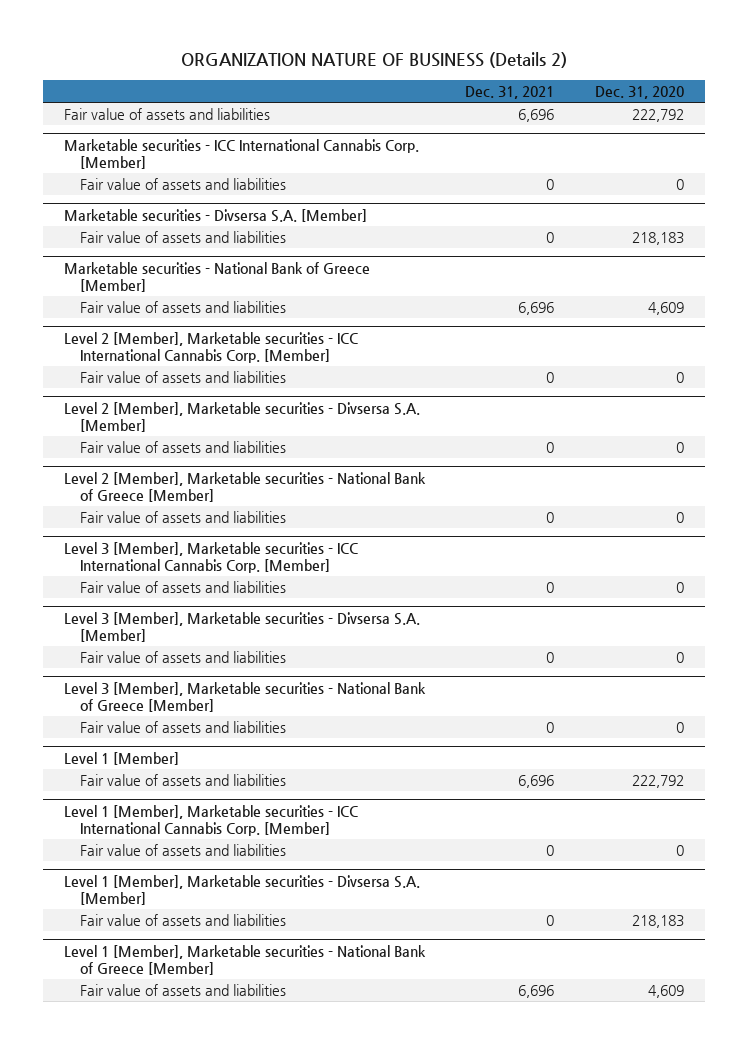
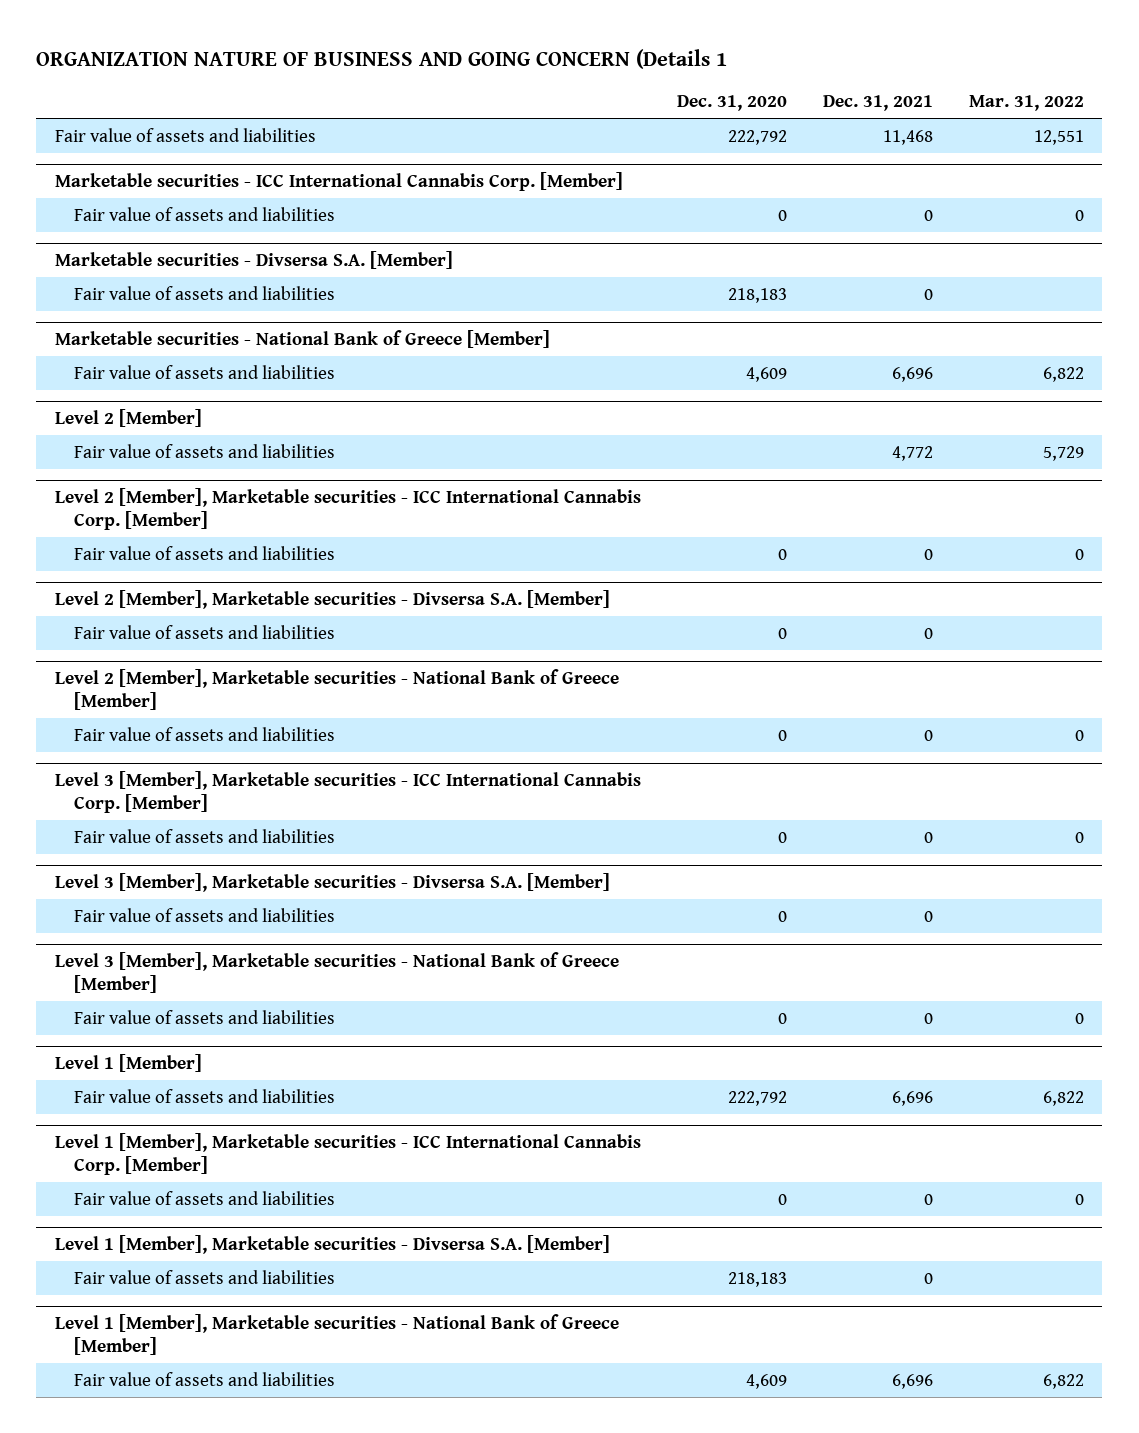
[180,52,567,69] ORGANIZATION NATURE OF BUSINESS (Details 2) -> [36,48,728,69] ORGANIZATION NATURE OF BUSINESS AND GOING CONCERN (Details 1
none -> [969,95,1085,112] Mar. 31, 2022
[518,109,555,123] 6,696 -> [883,129,934,145] 11,468
none -> [54,409,202,428] Level 2 [Member]
none -> [74,443,336,458] Fair value of assets and liabilities

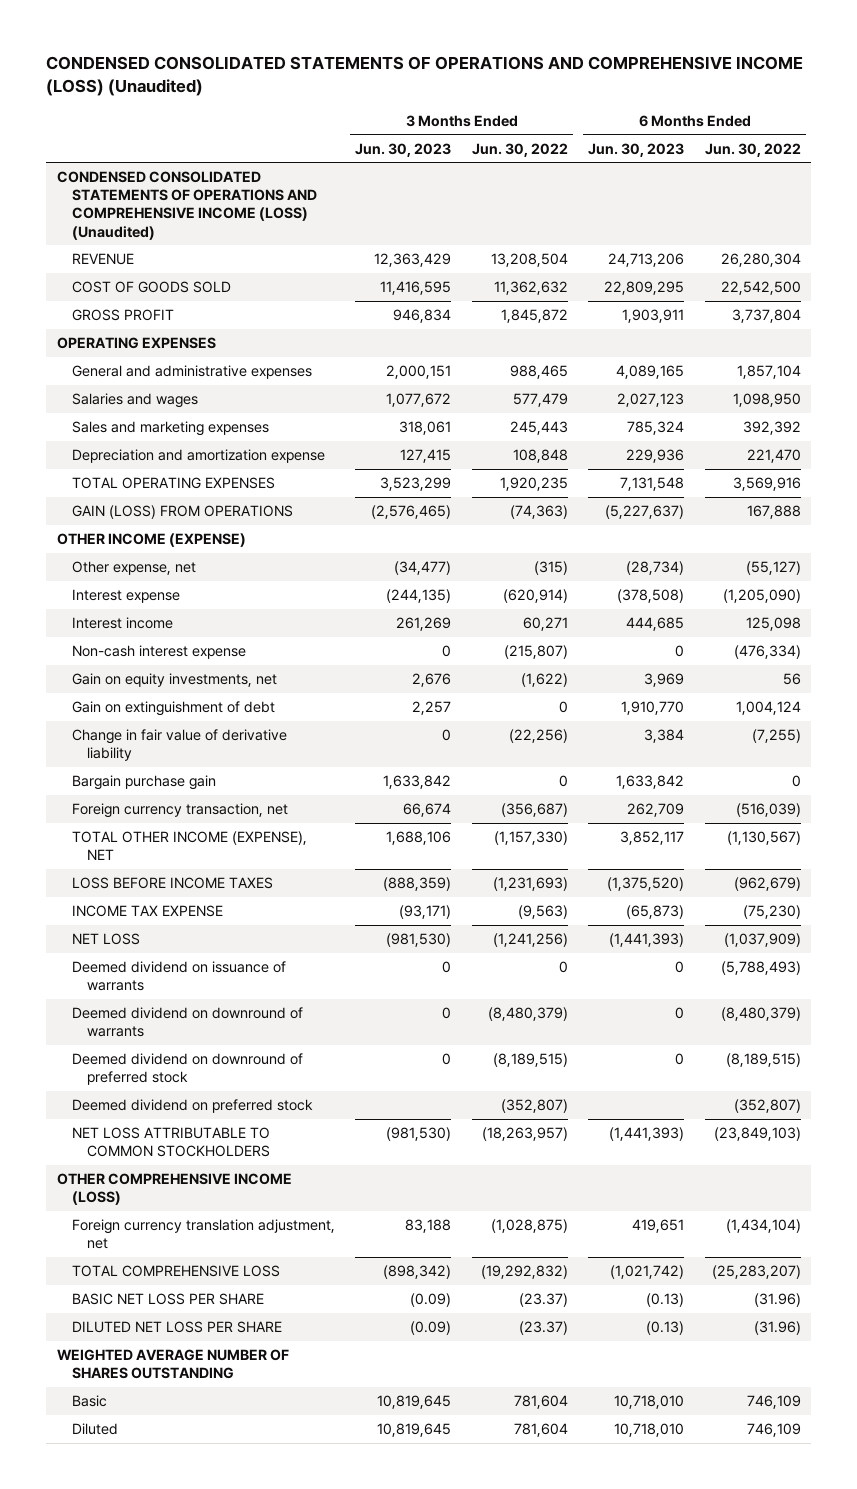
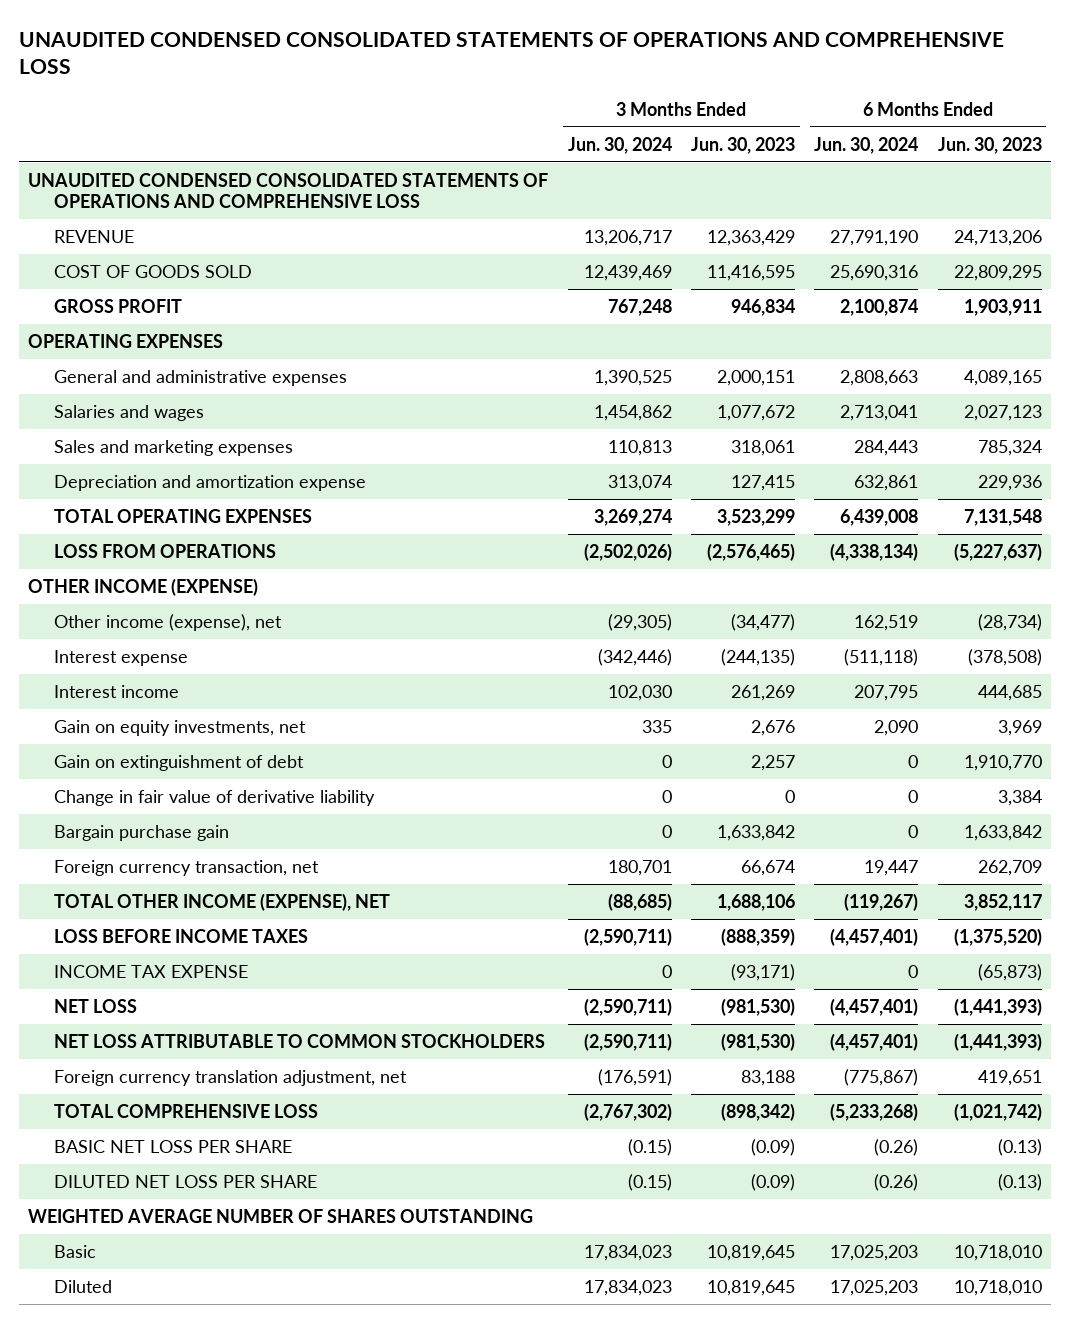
[46,56,804,97] CONDENSED CONSOLIDATED STATEMENTS OF OPERATIONS AND COMPREHENSIVE INCOME (LOSS) (Unaudited) -> [18,31,1004,75] UNAUDITED CONDENSED CONSOLIDATED STATEMENTS OF OPERATIONS AND COMPREHENSIVE LOSS
[471,142,568,157] Jun. 30, 2022 -> none
[704,142,801,157] Jun. 30, 2022 -> none
none -> [567,136,672,154] Jun. 30, 2024
none -> [814,136,919,154] Jun. 30, 2024
[56,171,318,240] CONDENSED CONSOLIDATED STATEMENTS OF OPERATIONS AND COMPREHENSIVE INCOME (LOSS) (Unaudited) -> [28,172,549,208] UNAUDITED CONDENSED CONSOLIDATED STATEMENTS OF OPERATIONS AND COMPREHENSIVE LOSS
[72,505,294,520] GAIN (LOSS) FROM OPERATIONS -> [53,543,276,558] LOSS FROM OPERATIONS
[72,561,197,576] Other expense, net -> [53,613,282,631] Other income (expense), net
[72,645,247,660] Non-cash interest expense -> none
[72,961,287,992] Deemed dividend on issuance of warrants -> none
[72,1007,304,1038] Deemed dividend on downround of warrants -> none
[72,1053,304,1086] Deemed dividend on downround of preferred stock -> none
[72,1099,314,1114] Deemed dividend on preferred stock -> none
[56,1173,292,1206] OTHER COMPREHENSIVE INCOME (LOSS) -> none

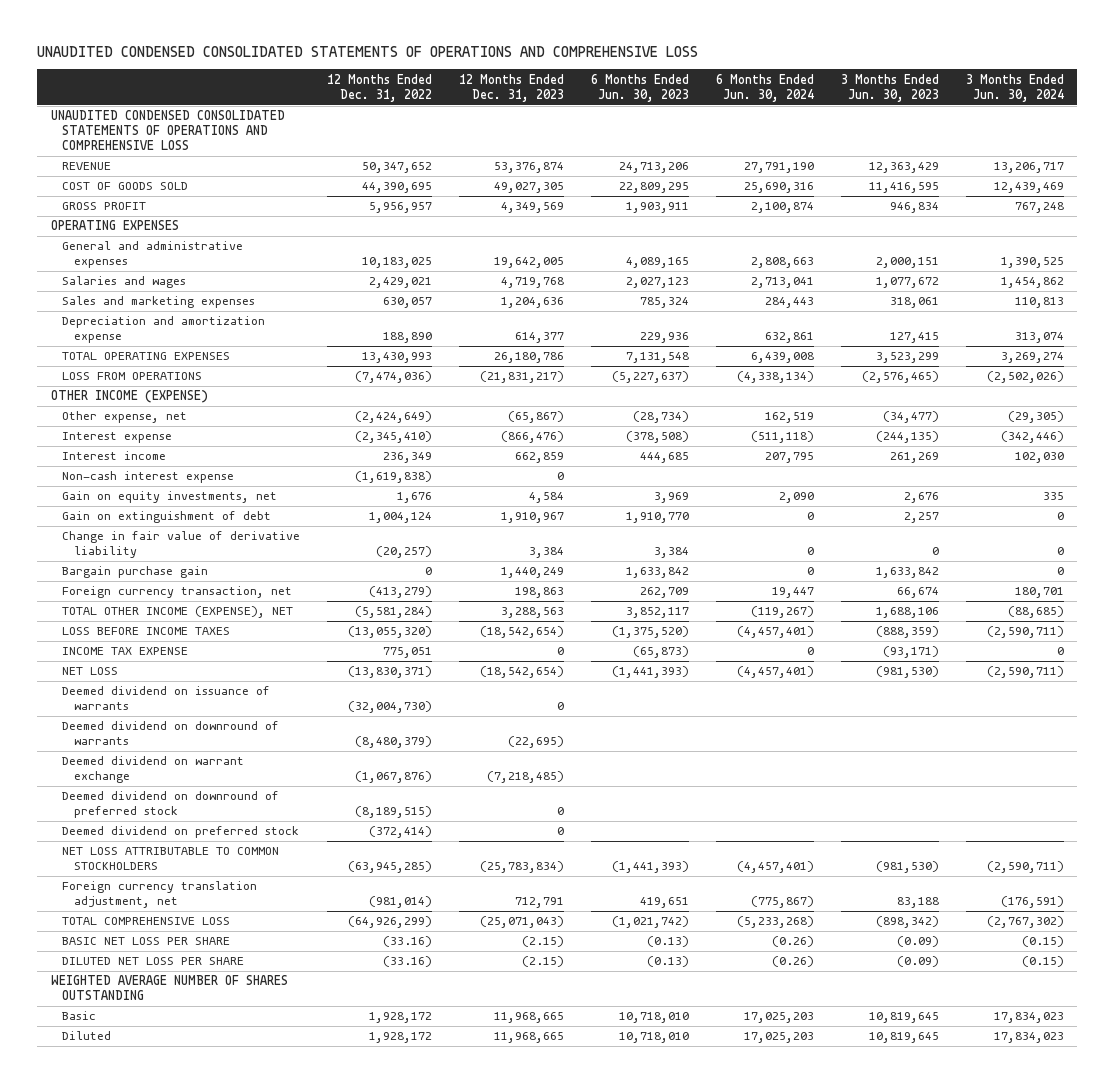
none -> [327,73,433,102] 12 Months Ended Dec. 31, 2022
none -> [459,73,565,102] 12 Months Ended Dec. 31, 2023
[53,613,282,631] Other income (expense), net -> [62,411,188,424] Other expense, net
none -> [62,471,235,484] Non-cash interest expense
none -> [62,686,271,711] Deemed dividend on issuance of warrants
none -> [62,721,280,746] Deemed dividend on downround of warrants
none -> [62,756,245,784] Deemed dividend on warrant exchange
none -> [62,791,280,819] Deemed dividend on downround of preferred stock
none -> [62,826,300,839] Deemed dividend on preferred stock

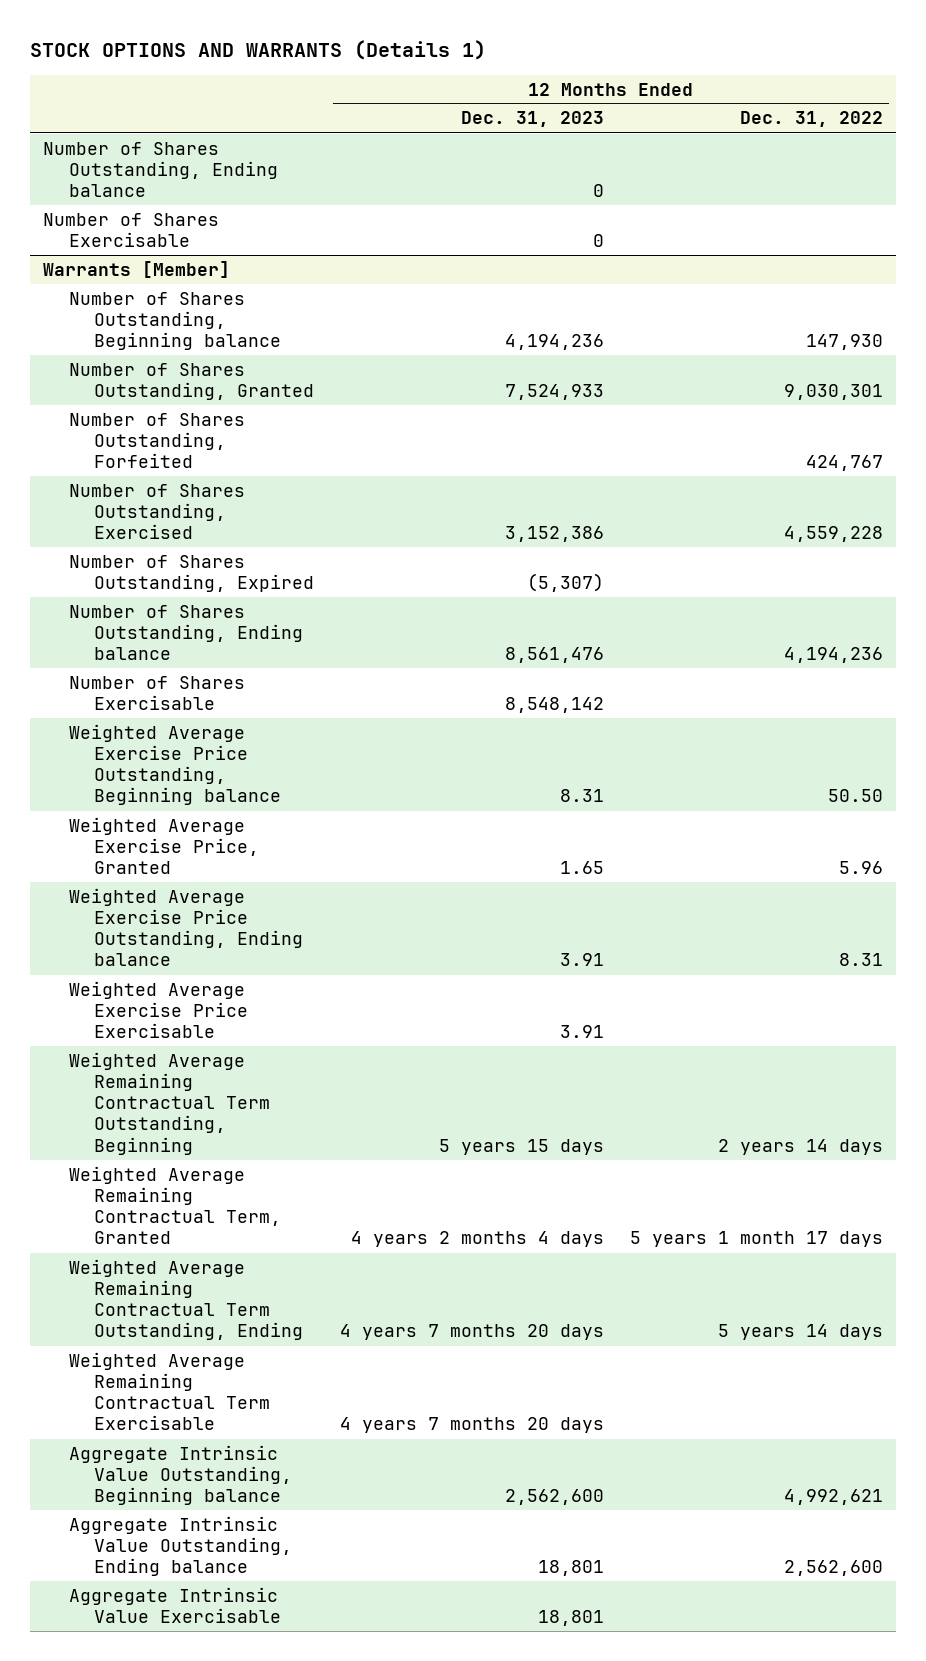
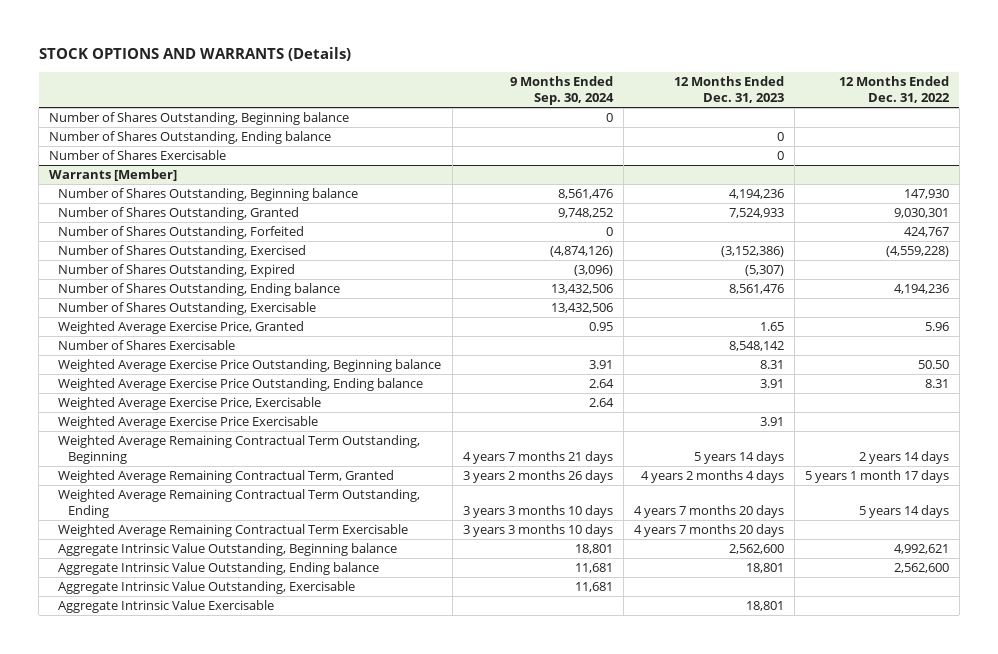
[30,40,487,61] STOCK OPTIONS AND WARRANTS (Details 1) -> [38,47,351,62] STOCK OPTIONS AND WARRANTS (Details)
none -> [509,76,614,106] 9 Months Ended Sep. 30, 2024
none -> [49,112,350,126] Number of Shares Outstanding, Beginning balance
[504,526,604,543] 3,152,386 -> [720,246,784,258] (3,152,386)
[783,526,883,543] 4,559,228 -> [885,246,949,258] (4,559,228)
none -> [58,302,317,316] Number of Shares Outstanding, Exercisable
[68,816,259,875] Weighted Average Exercise Price, Granted -> [58,321,305,335] Weighted Average Exercise Price, Granted
none -> [58,397,322,411] Weighted Average Exercise Price, Exercisable
[438,1138,604,1155] 5 years 15 days -> [693,451,784,465] 5 years 14 days
none -> [58,581,356,595] Aggregate Intrinsic Value Outstanding, Exercisable

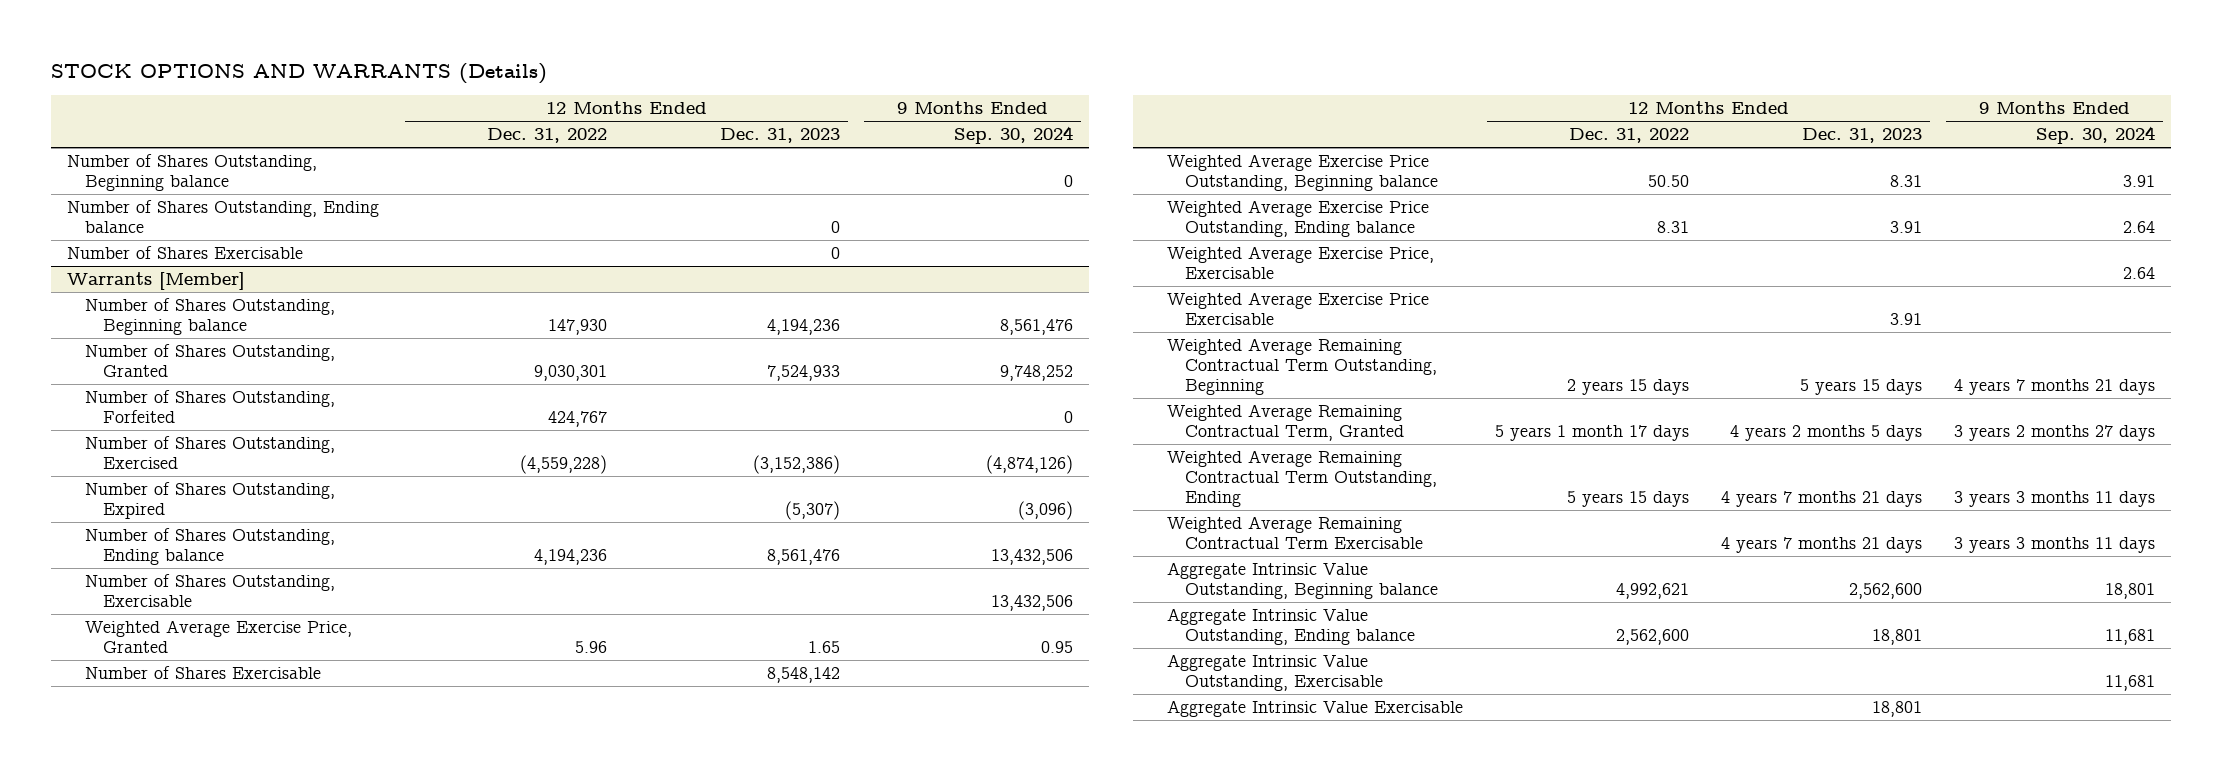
[693,451,784,465] 5 years 14 days -> [1800,379,1923,396] 5 years 15 days
[858,451,949,465] 2 years 14 days -> [1567,379,1690,396] 2 years 15 days
[462,470,613,484] 3 years 2 months 26 days -> [1954,424,2156,441] 3 years 2 months 27 days
[640,470,784,484] 4 years 2 months 4 days -> [1730,424,1923,441] 4 years 2 months 5 days
[462,505,613,519] 3 years 3 months 10 days -> [1954,491,2156,508] 3 years 3 months 11 days
[633,505,784,519] 4 years 7 months 20 days -> [1721,491,1923,508] 4 years 7 months 21 days
[858,505,949,519] 5 years 14 days -> [1567,491,1690,508] 5 years 15 days
[462,524,613,538] 3 years 3 months 10 days -> [1954,536,2156,553] 3 years 3 months 11 days
[633,524,784,538] 4 years 7 months 20 days -> [1721,536,1923,553] 4 years 7 months 21 days

